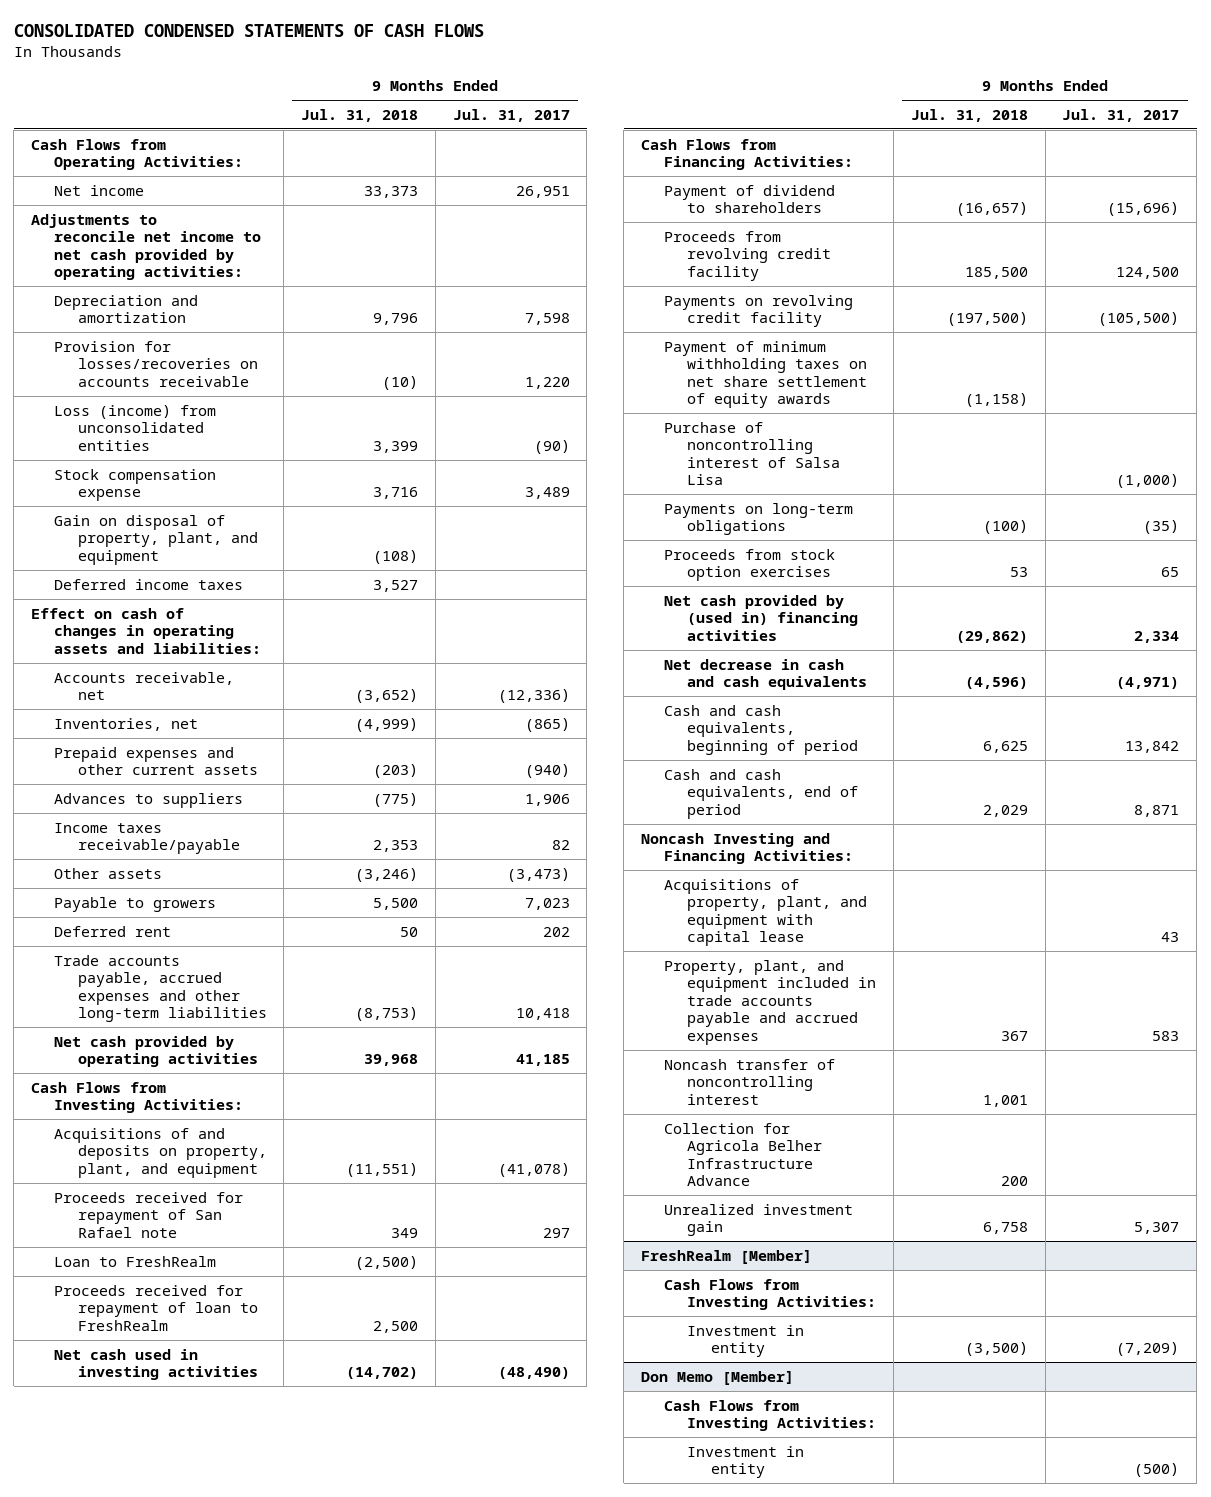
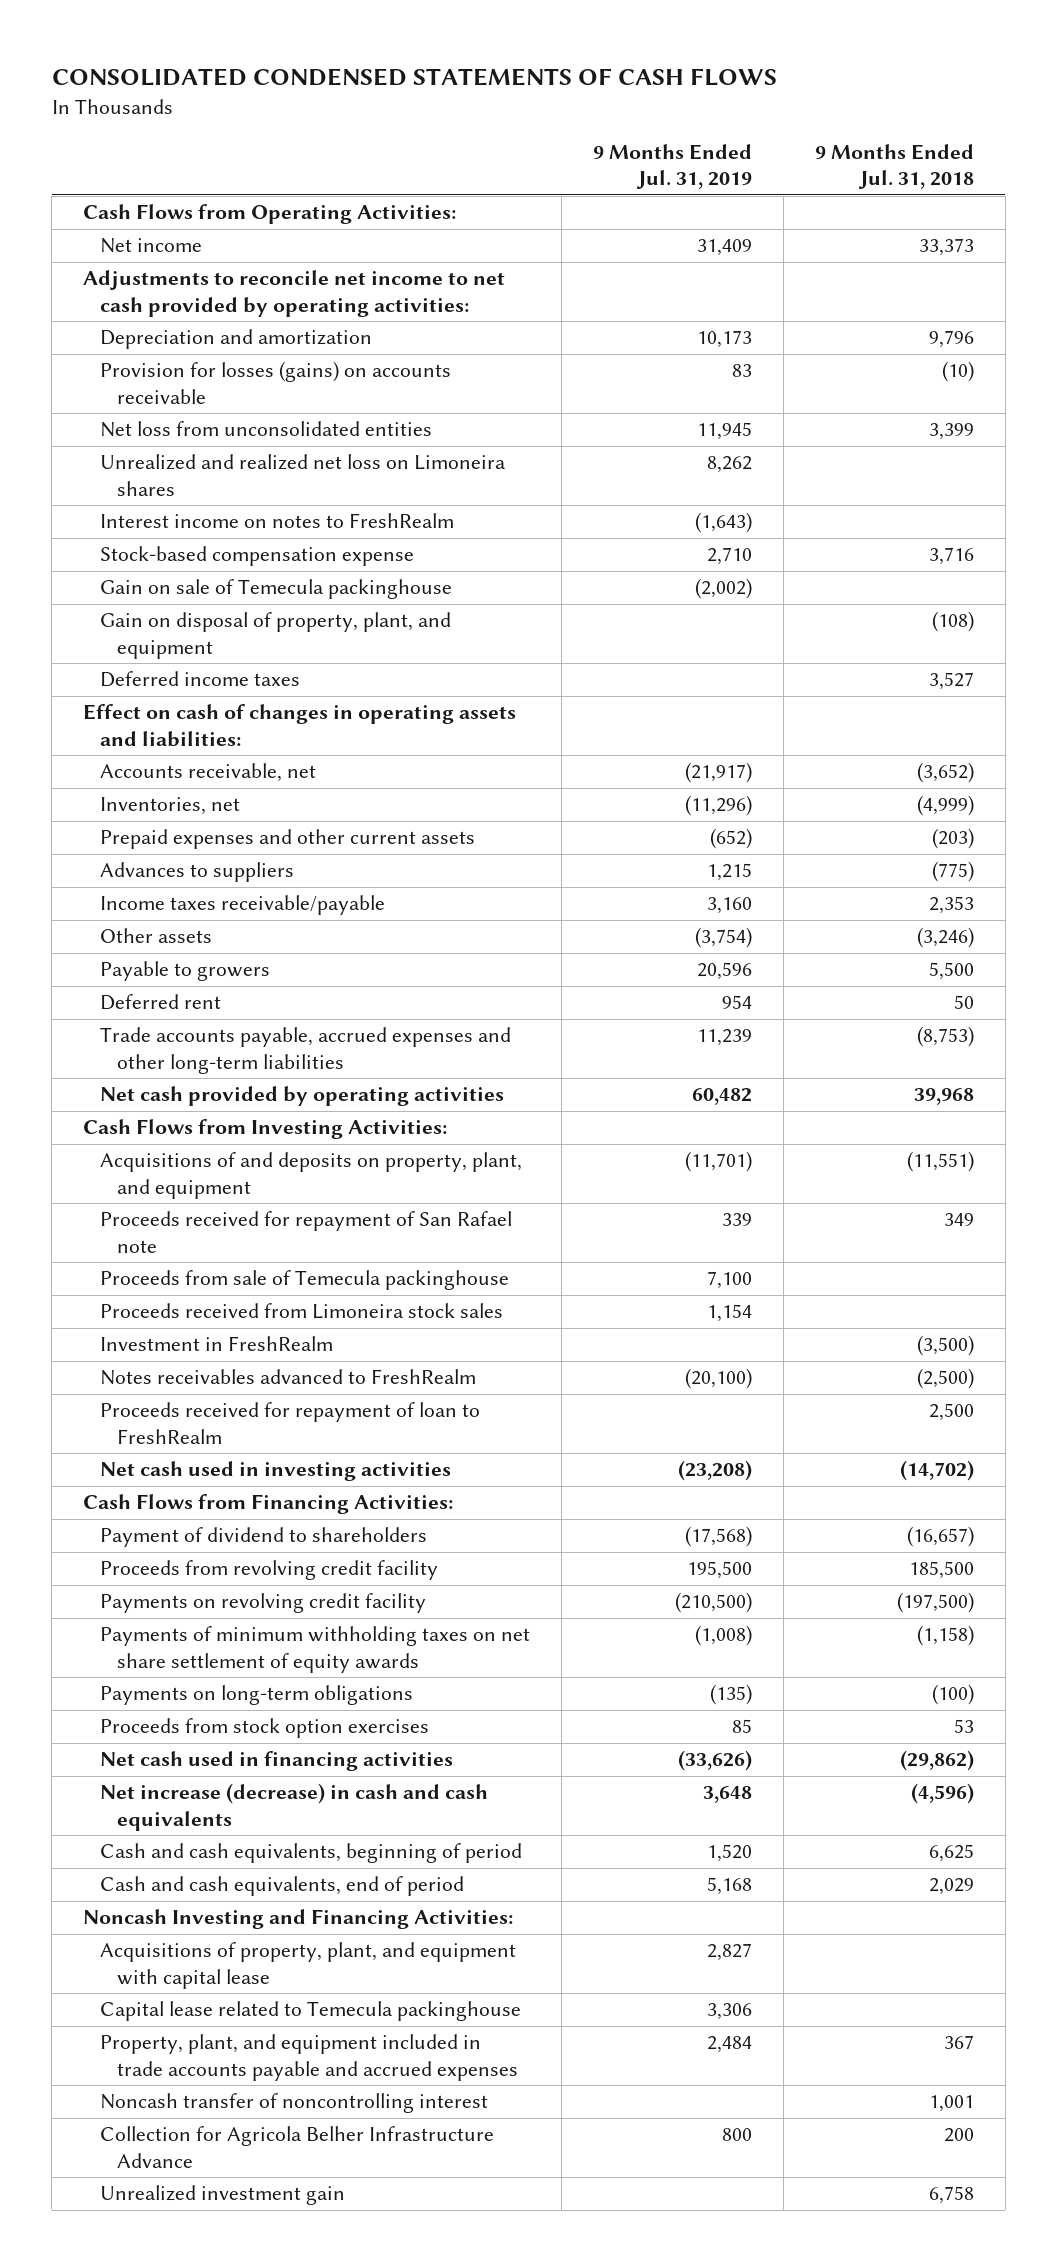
[452,108,570,122] Jul. 31, 2017 -> none
none -> [592,143,752,190] 9 Months Ended Jul. 31, 2019
[54,340,258,387] Provision for losses/recoveries on accounts receivable -> [100,361,452,404] Provision for losses (gains) on accounts receivable
[54,404,217,451] Loss (income) from unconsolidated entities -> [100,421,433,438] Net loss from unconsolidated entities
none -> [100,454,507,496] Unrealized and realized net loss on Limoneira shares
none -> [100,513,455,529] Interest income on notes to FreshRealm
[54,468,217,502] Stock compensation expense -> [100,546,415,567] Stock-based compensation expense
none -> [100,579,453,600] Gain on sale of Temecula packinghouse
none -> [100,1270,510,1291] Proceeds from sale of Temecula packinghouse
none -> [100,1303,504,1320] Proceeds received from Limoneira stock sales
none -> [100,1336,334,1352] Investment in FreshRealm
[54,1255,217,1267] Loan to FreshRealm -> [100,1369,477,1386] Notes receivables advanced to FreshRealm
[664,421,841,486] Purchase of noncontrolling interest of Salsa Lisa -> none
[664,340,868,409] Payment of minimum withholding taxes on net share settlement of equity awards -> [100,1626,531,1673] Payments of minimum withholding taxes on net share settlement of equity awards
[664,594,859,641] Net cash provided by (used in) financing activities -> [100,1751,454,1772] Net cash used in financing activities
[664,658,868,691] Net decrease in cash and cash equivalents -> [100,1783,489,1831] Net increase (decrease) in cash and cash equivalents
none -> [100,2001,522,2022] Capital lease related to Temecula packinghouse
[641,1249,813,1264] FreshRealm [Member] -> none
[664,1278,877,1311] Cash Flows from Investing Activities: -> none
[687,1324,805,1358] Investment in entity -> none
[641,1370,795,1385] Don Memo [Member] -> none
[664,1399,877,1432] Cash Flows from Investing Activities: -> none
[687,1445,805,1479] Investment in entity -> none

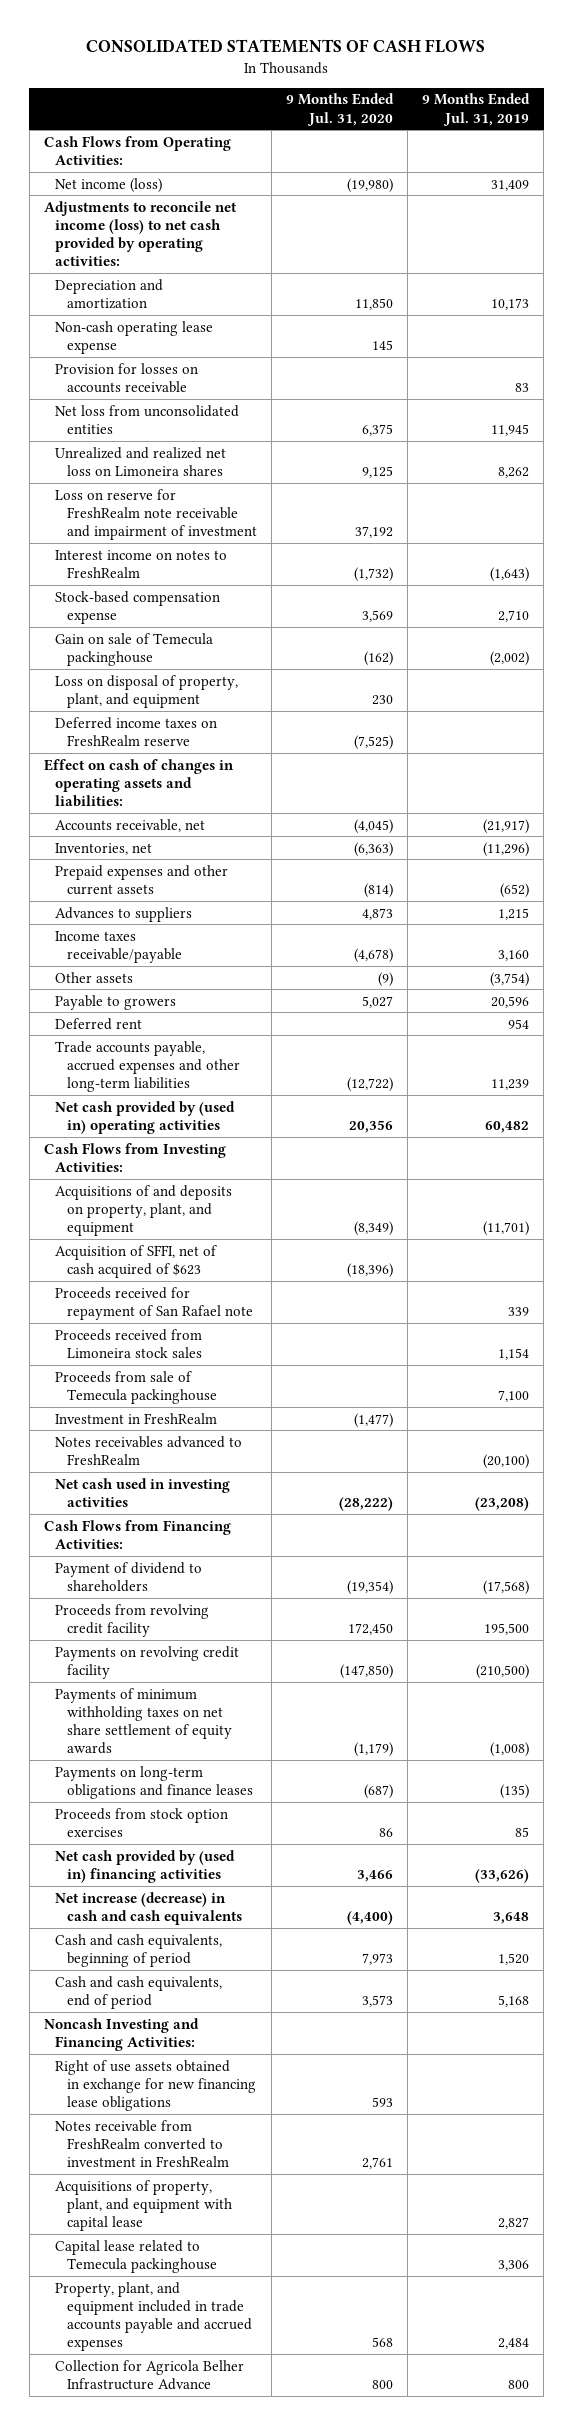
[51,68,777,87] CONSOLIDATED CONDENSED STATEMENTS OF CASH FLOWS -> [86,39,486,54] CONSOLIDATED STATEMENTS OF CASH FLOWS
[814,143,974,190] 9 Months Ended Jul. 31, 2018 -> none
none -> [285,93,394,126] 9 Months Ended Jul. 31, 2020
[100,238,203,254] Net income -> [55,177,163,193] Net income (loss)
[83,270,506,317] Adjustments to reconcile net income to net cash provided by operating activities: -> [43,200,237,267] Adjustments to reconcile net income (loss) to net cash provided by operating activities:
none -> [55,320,214,354] Non-cash operating lease expense
[100,361,452,404] Provision for losses (gains) on accounts receivable -> [55,362,199,393] Provision for losses on accounts receivable
none -> [55,488,257,541] Loss on reserve for FreshRealm note receivable and impairment of investment
[100,612,452,659] Gain on disposal of property, plant, and equipment -> [55,674,239,708] Loss on disposal of property, plant, and equipment
[100,671,301,688] Deferred income taxes -> [55,716,218,746] Deferred income taxes on FreshRealm reserve
[100,1086,505,1107] Net cash provided by operating activities -> [55,1100,236,1134] Net cash provided by (used in) operating activities
none -> [55,1244,218,1278] Acquisition of SFFI, net of cash acquired of $623
[100,1270,510,1291] Proceeds from sale of Temecula packinghouse -> [55,1370,217,1404] Proceeds from sale of Temecula packinghouse
[100,1402,481,1444] Proceeds received for repayment of loan to FreshRealm -> none
[100,1685,414,1706] Payments on long-term obligations -> [55,1765,253,1799] Payments on long-term obligations and finance leases
[100,1751,454,1772] Net cash used in financing activities -> [55,1849,236,1883] Net cash provided by (used in) financing activities
none -> [55,2059,256,2112] Right of use assets obtained in exchange for new financing lease obligations
none -> [55,2119,229,2168] Notes receivable from FreshRealm converted to investment in FreshRealm
[100,2093,489,2114] Noncash transfer of noncontrolling interest -> none
[100,2185,346,2206] Unrealized investment gain -> none

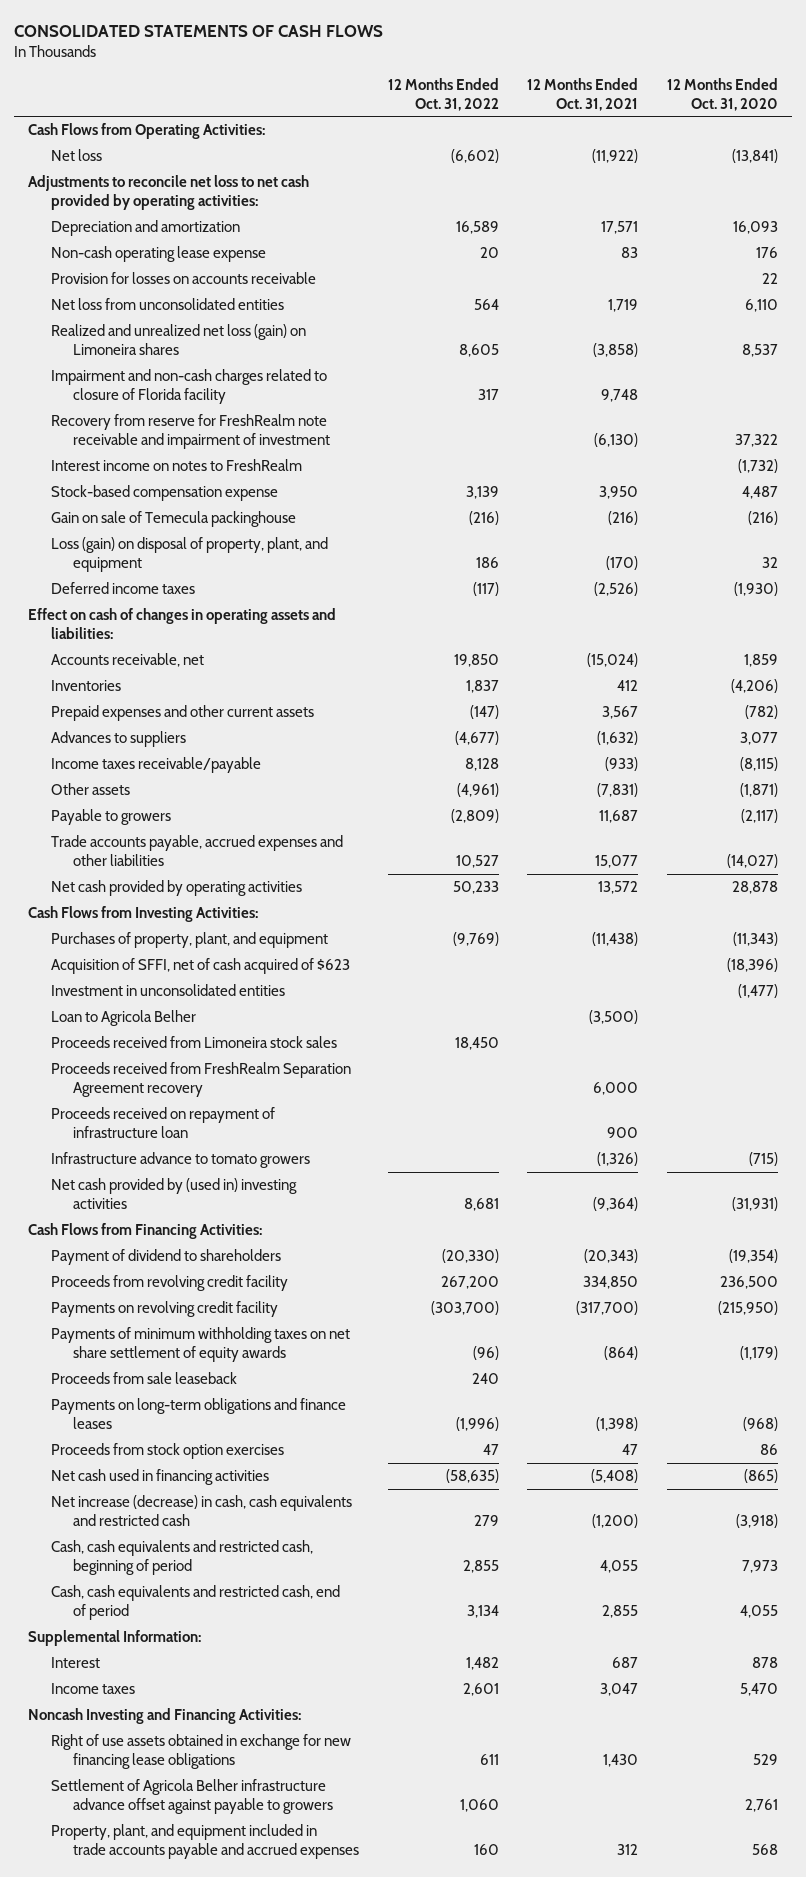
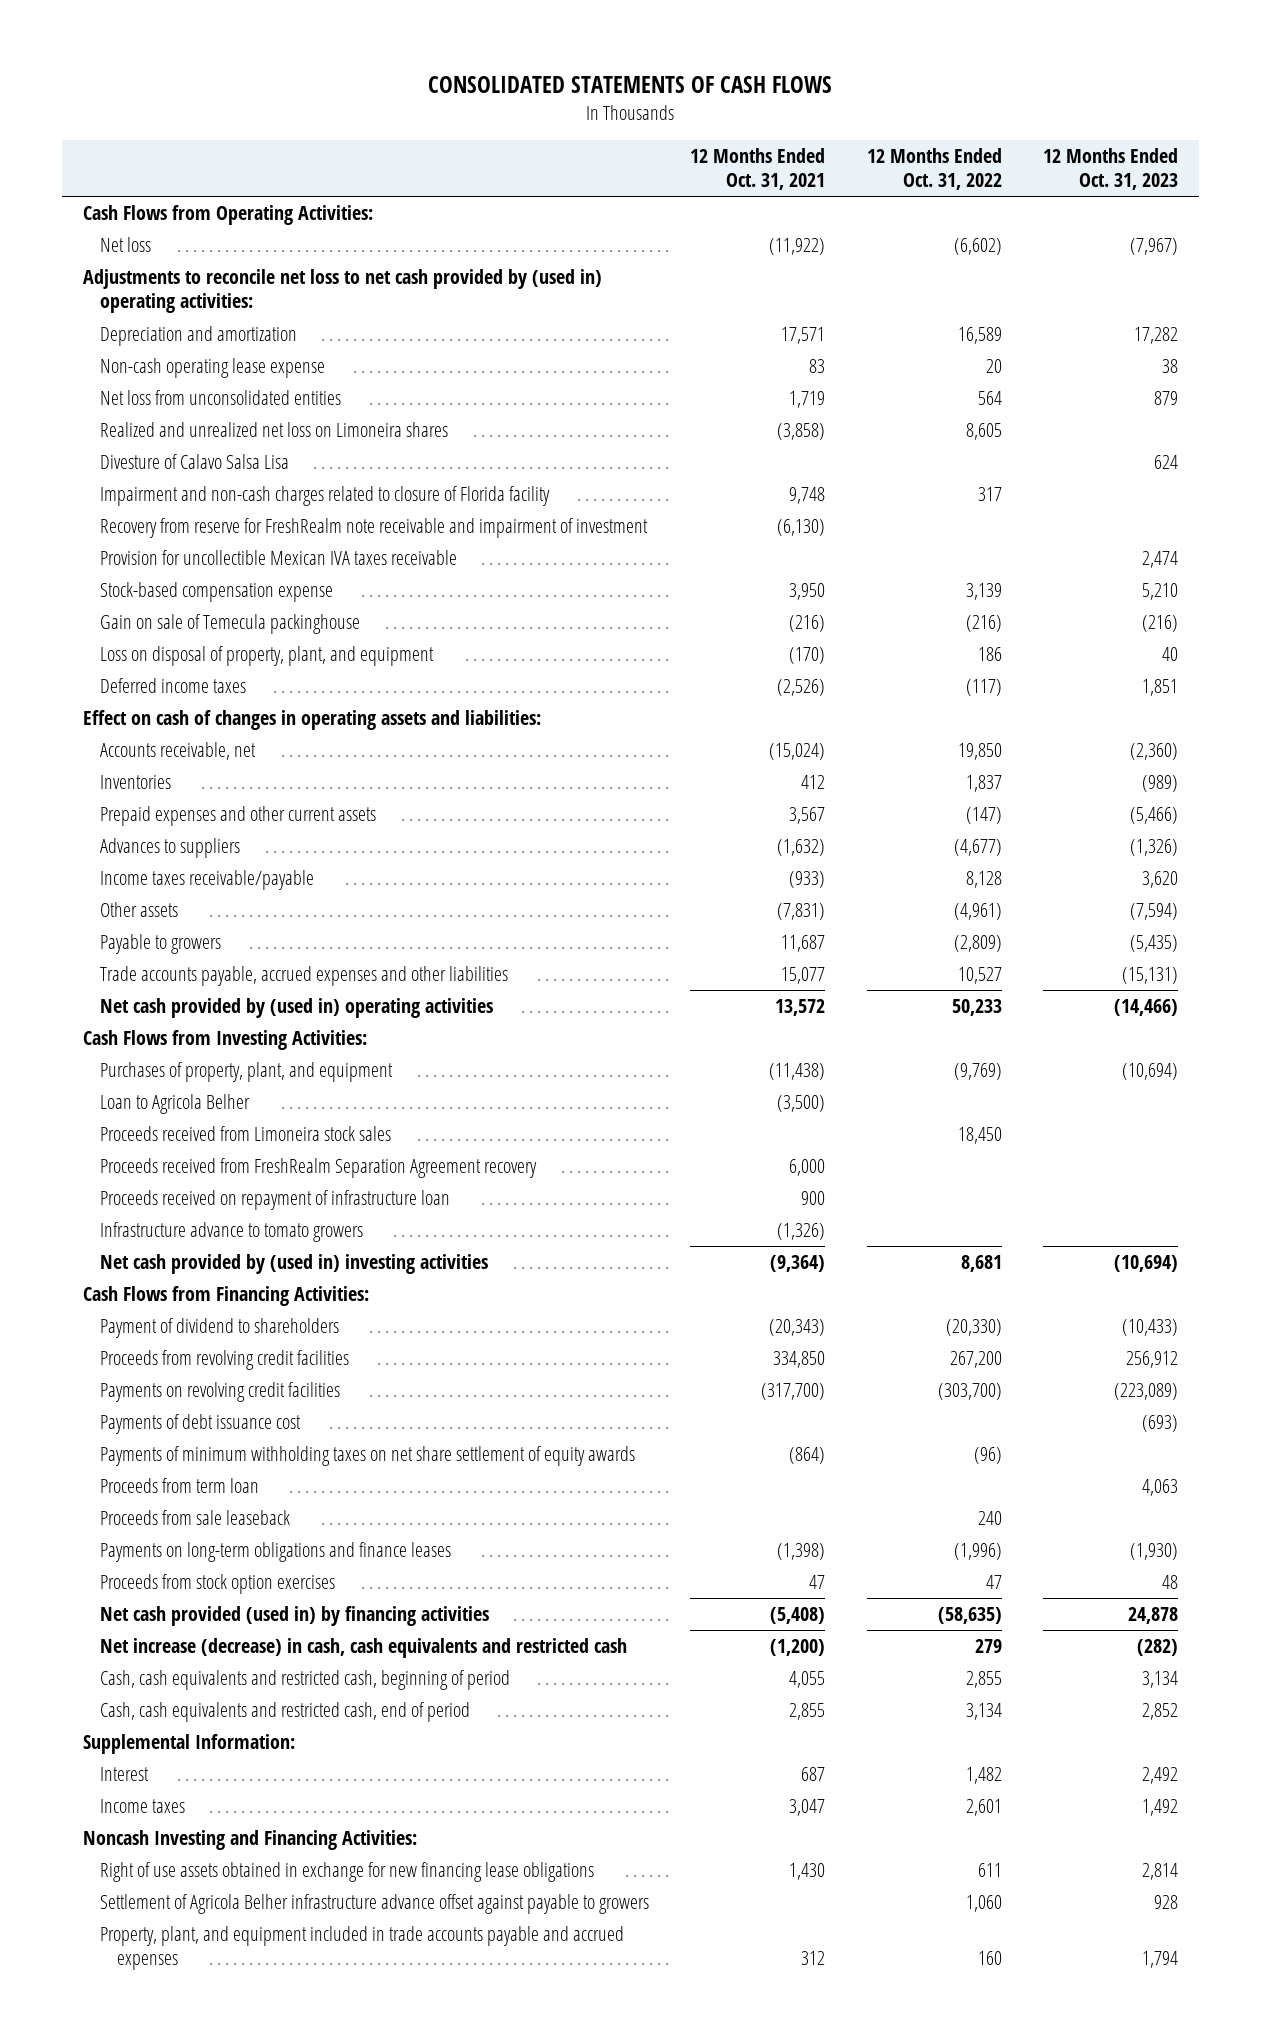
[666,77,778,111] 12 Months Ended Oct. 31, 2020 -> none
none -> [1043,147,1179,191] 12 Months Ended Oct. 31, 2023
[28,175,310,210] Adjustments to reconcile net loss to net cash provided by operating activities: -> [82,269,602,314] Adjustments to reconcile net loss to net cash provided by (used in) operating activities:
[50,272,316,285] Provision for losses on accounts receivable -> none
[50,324,306,355] Realized and unrealized net loss (gain) on Limoneira shares -> [99,422,448,438] Realized and unrealized net loss on Limoneira shares
none -> [99,454,289,470] Divesture of Calavo Salsa Lisa
[50,459,302,472] Interest income on notes to FreshRealm -> none
none -> [99,550,457,566] Provision for uncollectible Mexican IVA taxes receivable
[50,537,328,572] Loss (gain) on disposal of property, plant, and equipment -> [99,646,434,667] Loss on disposal of property, plant, and equipment
[50,880,302,897] Net cash provided by operating activities -> [99,998,493,1019] Net cash provided by (used in) operating activities
[50,958,350,975] Acquisition of SFFI, net of cash acquired of $623 -> none
[50,984,285,997] Investment in unconsolidated entities -> none
[50,1275,288,1292] Proceeds from revolving credit facility -> [99,1350,349,1371] Proceeds from revolving credit facilities
[50,1301,278,1318] Payments on revolving credit facility -> [99,1382,340,1403] Payments on revolving credit facilities
none -> [99,1414,301,1435] Payments of debt issuance cost
none -> [99,1478,259,1494] Proceeds from term loan
[50,1469,269,1486] Net cash used in financing activities -> [99,1606,489,1627] Net cash provided (used in) by financing activities

